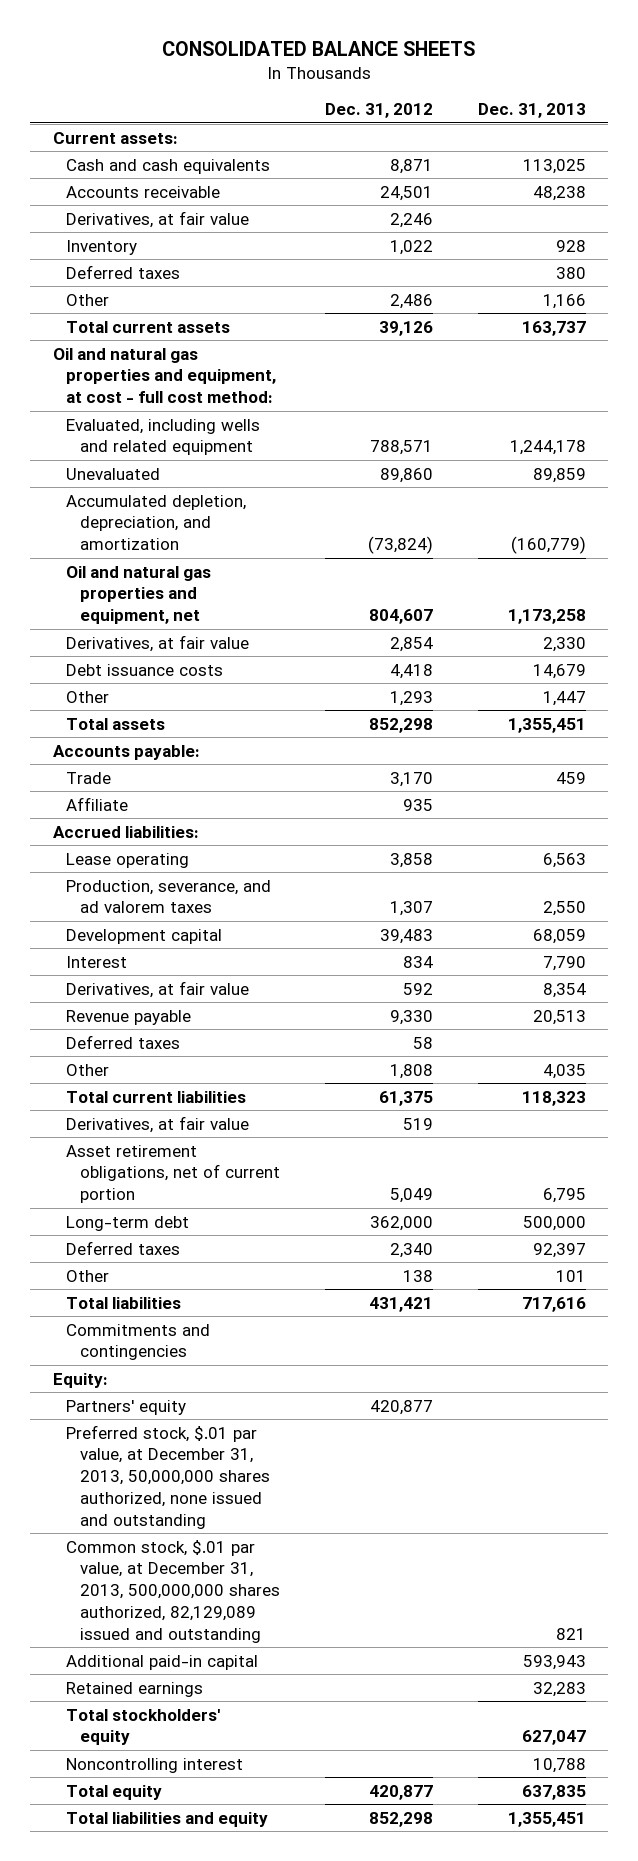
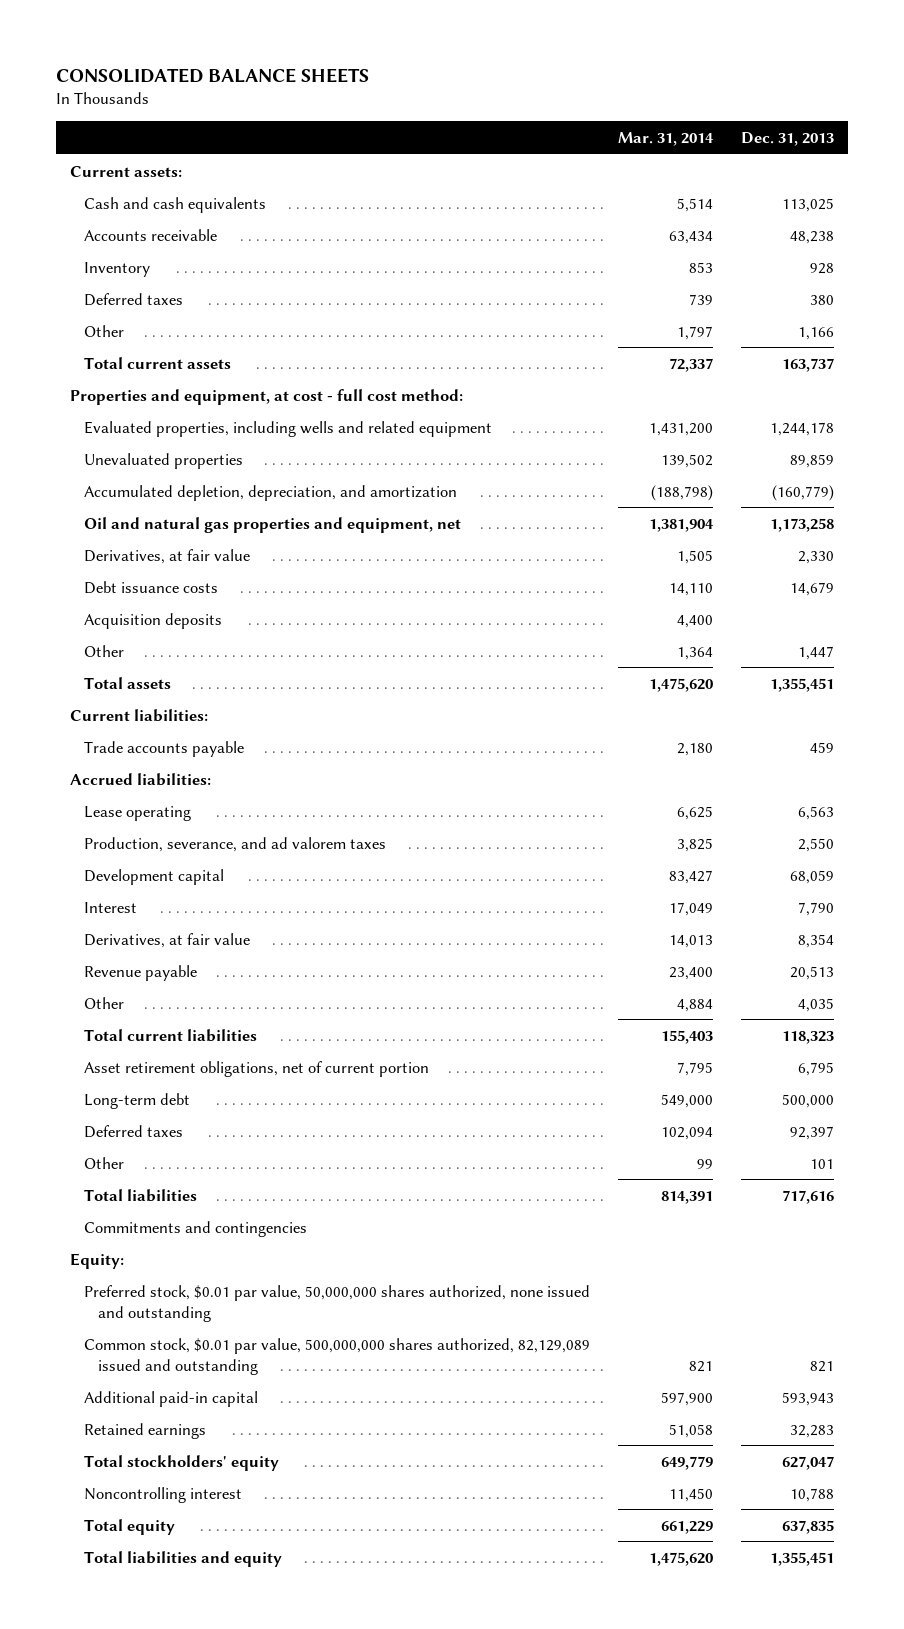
[324,103,433,119] Dec. 31, 2012 -> none
none -> [618,131,715,146] Mar. 31, 2014
[66,210,250,228] Derivatives, at fair value -> none
[52,347,277,404] Oil and natural gas properties and equipment, at cost - full cost method: -> [69,388,463,405] Properties and equipment, at cost - full cost method:
[66,418,261,456] Evaluated, including wells and related equipment -> [83,420,492,437] Evaluated properties, including wells and related equipment
[66,467,161,480] Unevaluated -> [83,452,243,469] Unevaluated properties
none -> [83,612,222,629] Acquisition deposits
[52,744,200,760] Accounts payable: -> none
[66,796,129,811] Affiliate -> none
none -> [69,708,208,722] Current liabilities:
[66,771,112,784] Trade -> [83,740,244,757] Trade accounts payable
[66,1034,181,1049] Deferred taxes -> none
[66,1115,250,1133] Derivatives, at fair value -> none
[66,1399,187,1415] Partners' equity -> none
[66,1424,270,1529] Preferred stock, $.01 par value, at December 31, 2013, 50,000,000 shares authorized, none issued and outstanding -> [83,1284,590,1322] Preferred stock, $0.01 par value, 50,000,000 shares authorized, none issued and outstanding
[66,1539,280,1643] Common stock, $.01 par value, at December 31, 2013, 500,000,000 shares authorized, 82,129,089 issued and outstanding -> [83,1337,590,1375] Common stock, $0.01 par value, 500,000,000 shares authorized, 82,129,089 issued and outstanding

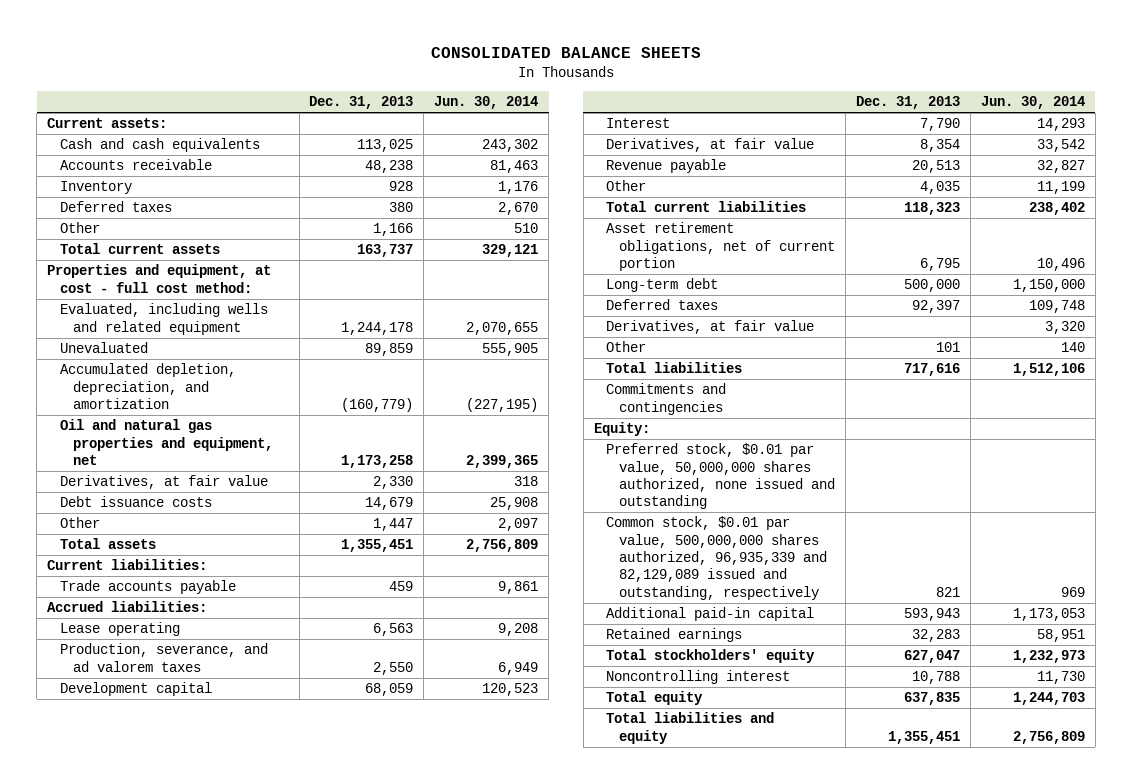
[618,131,715,146] Mar. 31, 2014 -> none
none -> [434,96,539,110] Jun. 30, 2014
[83,420,492,437] Evaluated properties, including wells and related equipment -> [59,303,268,335] Evaluated, including wells and related equipment
[83,452,243,469] Unevaluated properties -> [59,342,148,354] Unevaluated
[83,612,222,629] Acquisition deposits -> none
none -> [606,320,815,335] Derivatives, at fair value
[83,1337,590,1375] Common stock, $0.01 par value, 500,000,000 shares authorized, 82,129,089 issued and outstanding -> [606,516,828,600] Common stock, $0.01 par value, 500,000,000 shares authorized, 96,935,339 and 82,129,089 issued and outstanding, respectively

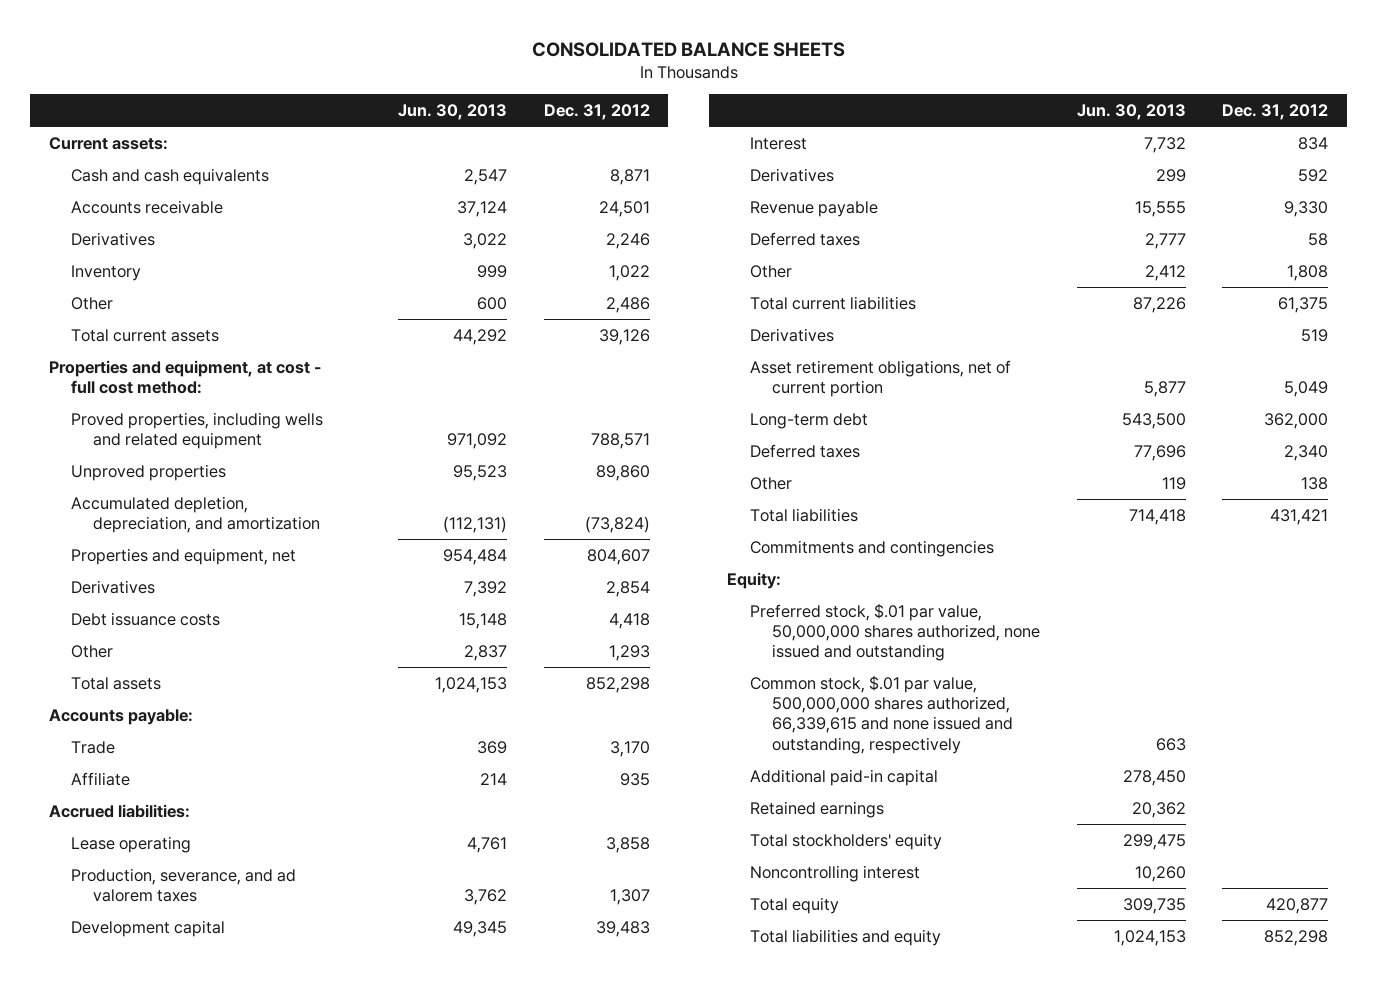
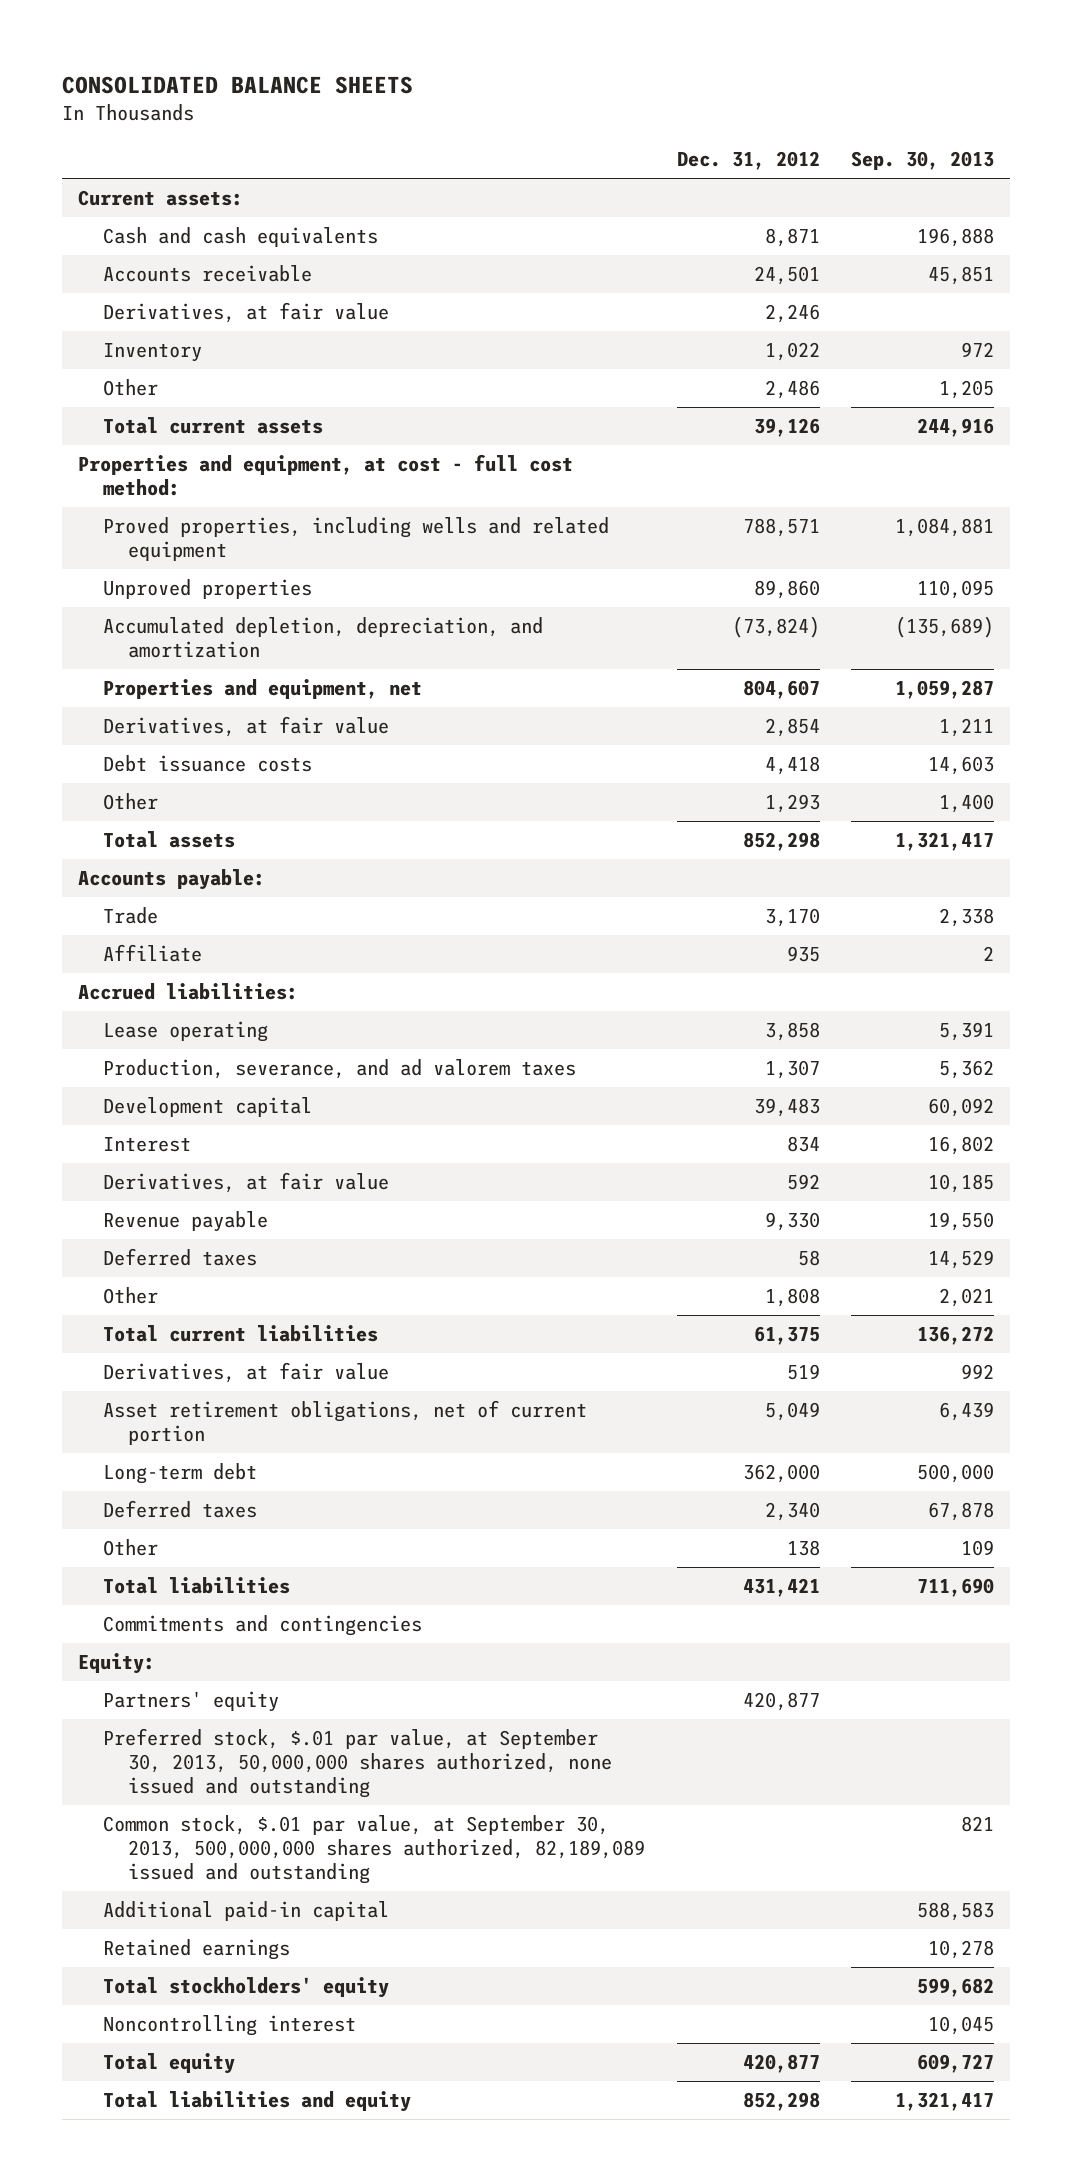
[397,104,507,121] Jun. 30, 2013 -> none
none -> [851,150,995,170] Sep. 30, 2013
[70,231,155,246] Derivatives -> [102,302,389,324] Derivatives, at fair value
[70,579,155,594] Derivatives -> [102,716,389,738] Derivatives, at fair value
[749,167,834,182] Derivatives -> [102,1172,389,1194] Derivatives, at fair value
[749,327,834,342] Derivatives -> [102,1362,389,1384] Derivatives, at fair value
none -> [102,1691,279,1713] Partners' equity
[749,602,1041,662] Preferred stock, $.01 par value, 50,000,000 shares authorized, none issued and outstanding -> [102,1728,612,1798] Preferred stock, $.01 par value, at September 30, 2013, 50,000,000 shares authorized, none issued and outstanding
[749,674,1014,754] Common stock, $.01 par value, 500,000,000 shares authorized, 66,339,615 and none issued and outstanding, respectively -> [102,1815,645,1884] Common stock, $.01 par value, at September 30, 2013, 500,000,000 shares authorized, 82,189,089 issued and outstanding

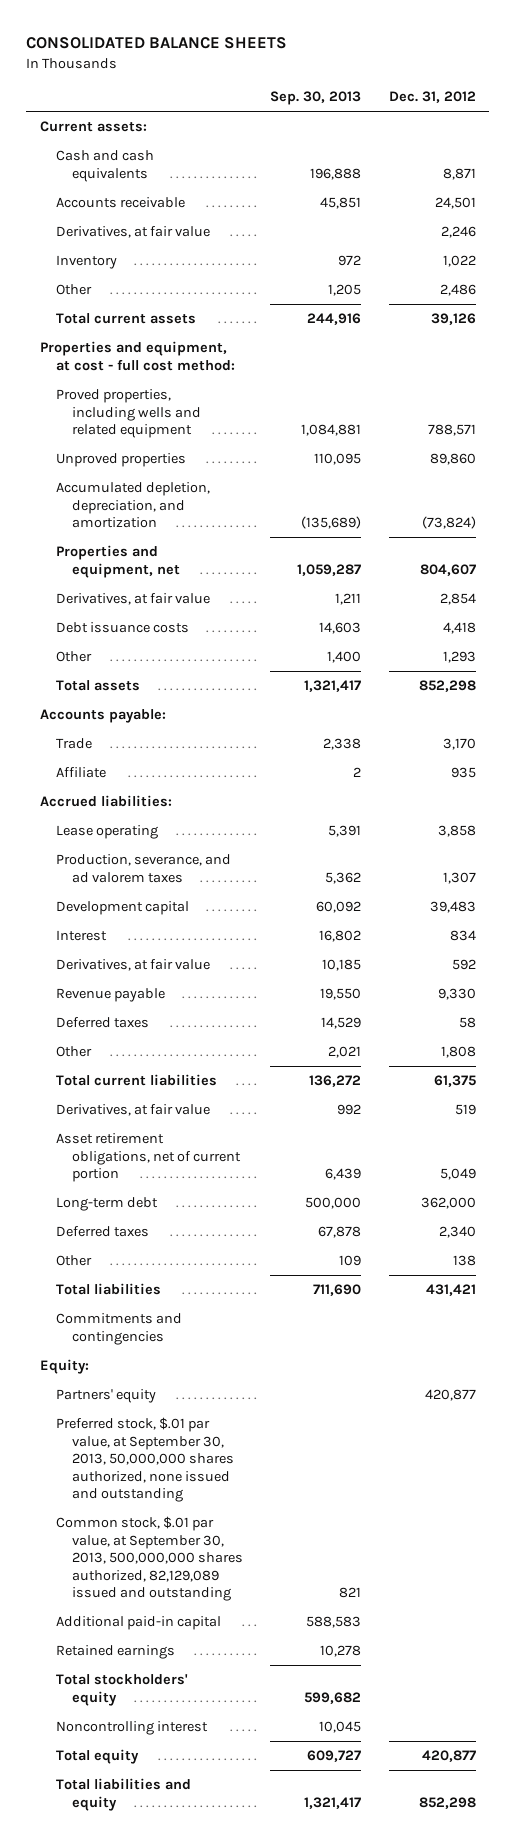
[102,1815,645,1884] Common stock, $.01 par value, at September 30, 2013, 500,000,000 shares authorized, 82,189,089 issued and outstanding -> [55,1516,243,1602] Common stock, $.01 par value, at September 30, 2013, 500,000,000 shares authorized, 82,129,089 issued and outstanding

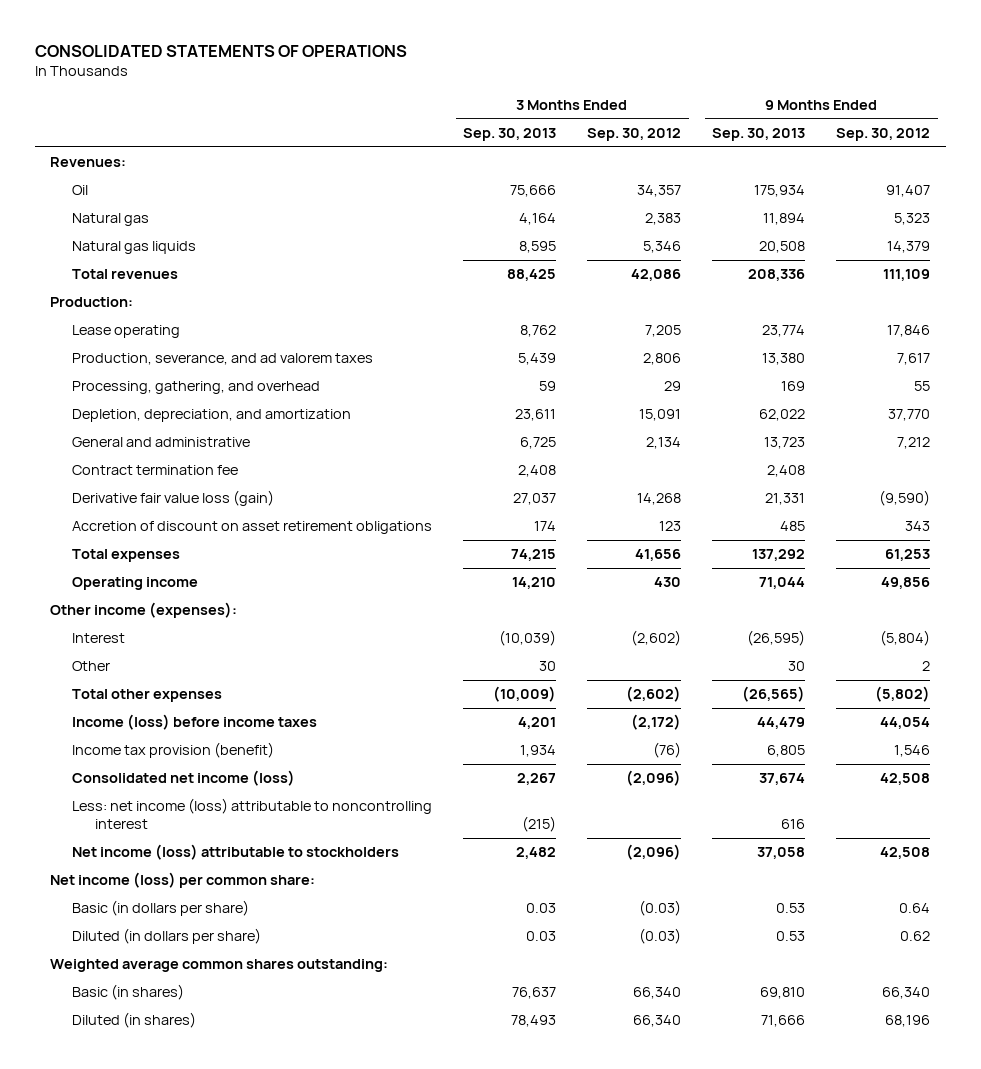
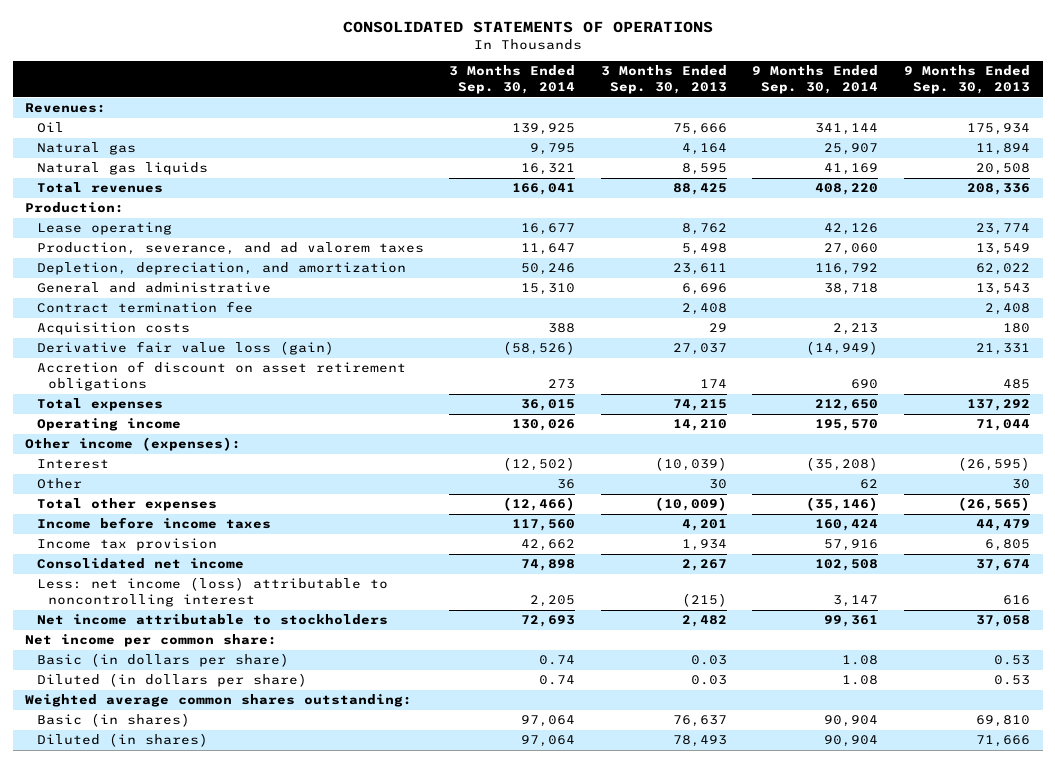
[587,127,682,141] Sep. 30, 2012 -> none
[836,127,931,141] Sep. 30, 2012 -> none
none -> [449,65,576,95] 3 Months Ended Sep. 30, 2014
none -> [752,65,879,95] 9 Months Ended Sep. 30, 2014
[72,381,321,395] Processing, gathering, and overhead -> none
[518,353,557,366] 5,439 -> [681,243,727,256] 5,498
[762,353,806,366] 13,380 -> [976,243,1031,256] 13,549
[520,437,557,450] 6,725 -> [681,283,727,296] 6,696
[764,437,806,450] 13,723 -> [976,283,1031,296] 13,543
none -> [36,322,190,336] Acquisition costs
[72,714,318,731] Income (loss) before income taxes -> [36,517,271,530] Income before income taxes
[72,742,275,759] Income tax provision (benefit) -> [36,538,217,552] Income tax provision
[72,770,296,787] Consolidated net income (loss) -> [36,558,244,570] Consolidated net income
[72,844,400,861] Net income (loss) attributable to stockholders -> [36,614,388,626] Net income attributable to stockholders
[50,872,316,889] Net income (loss) per common share: -> [25,634,278,648] Net income per common share:

